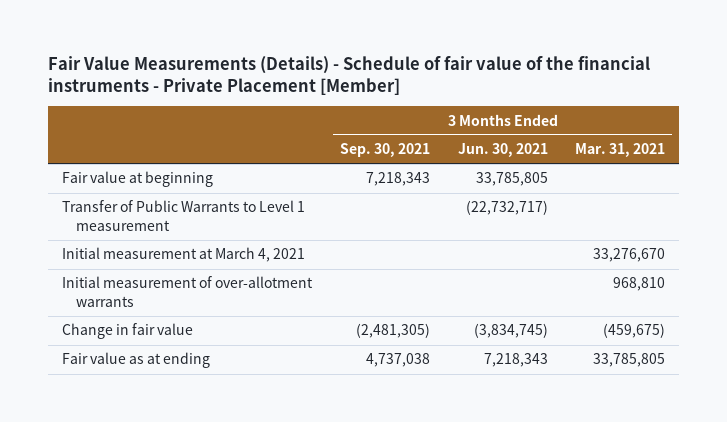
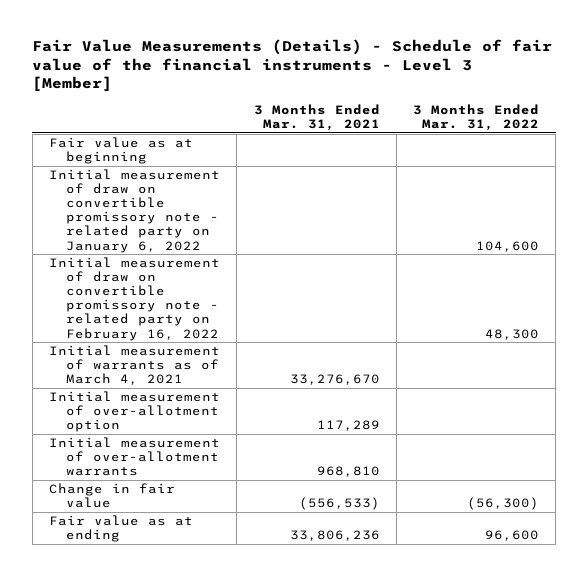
[48,56,651,96] Fair Value Measurements (Details) - Schedule of fair value of the financial instruments - Private Placement [Member] -> [32,39,553,92] Fair Value Measurements (Details) - Schedule of fair value of the financial instruments - Level 3 [Member]
[339,143,430,158] Sep. 30, 2021 -> none
[457,143,548,158] Jun. 30, 2021 -> none
none -> [413,103,540,131] 3 Months Ended Mar. 31, 2022
[61,200,305,231] Transfer of Public Warrants to Level 1 measurement -> none
[61,171,213,188] Fair value at beginning -> [49,137,194,165] Fair value as at beginning
none -> [49,169,221,253] Initial measurement of draw on convertible promissory note - related party on January 6, 2022
none -> [49,257,221,341] Initial measurement of draw on convertible promissory note - related party on February 16, 2022
[61,247,305,263] Initial measurement at March 4, 2021 -> [49,345,221,386] Initial measurement of warrants as of March 4, 2021
none -> [49,391,221,433] Initial measurement of over-allotment option
[603,323,666,339] (459,675) -> [298,497,380,511] (556,533)
[593,353,666,368] 33,785,805 -> [289,530,380,542] 33,806,236

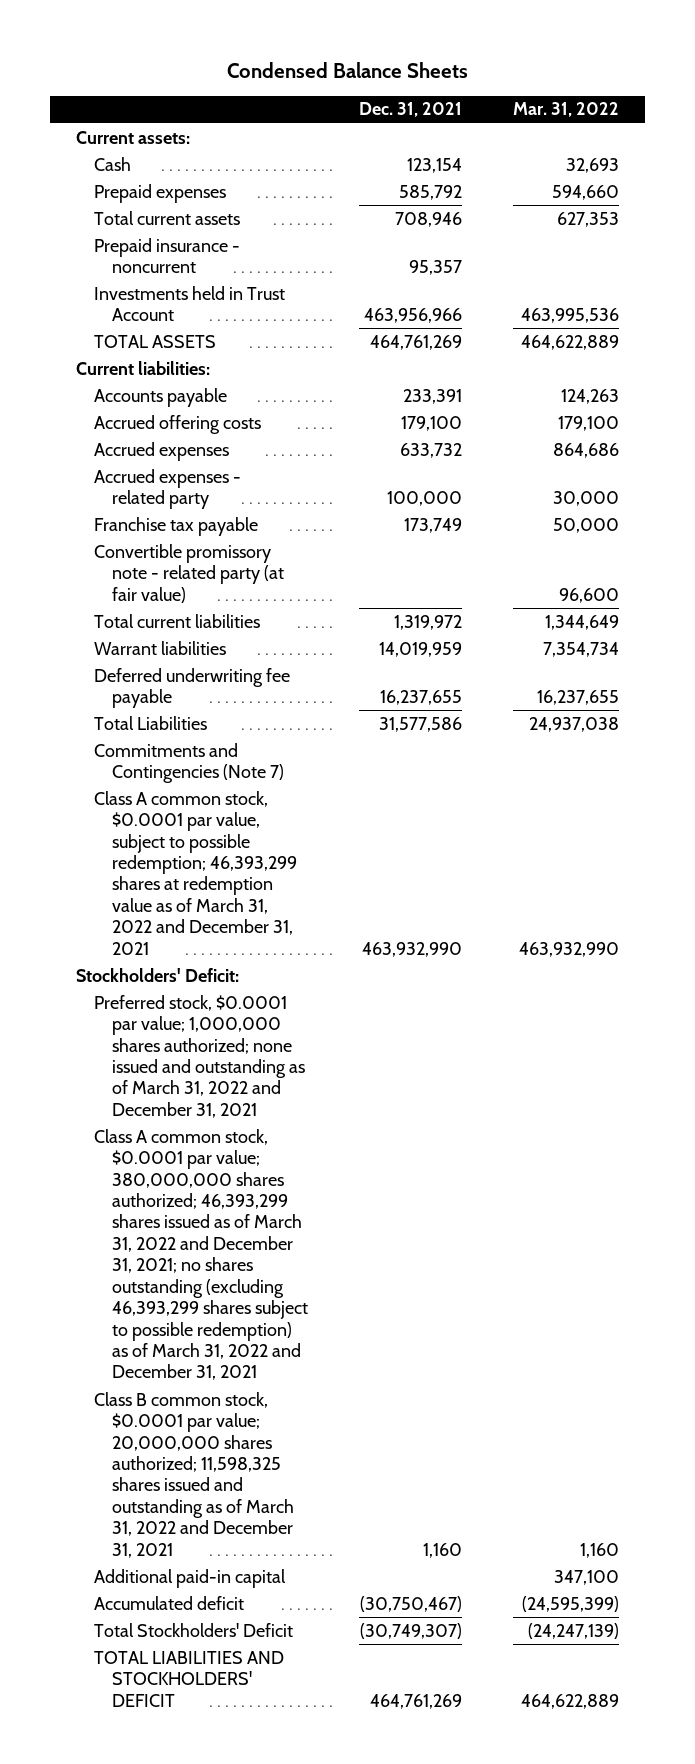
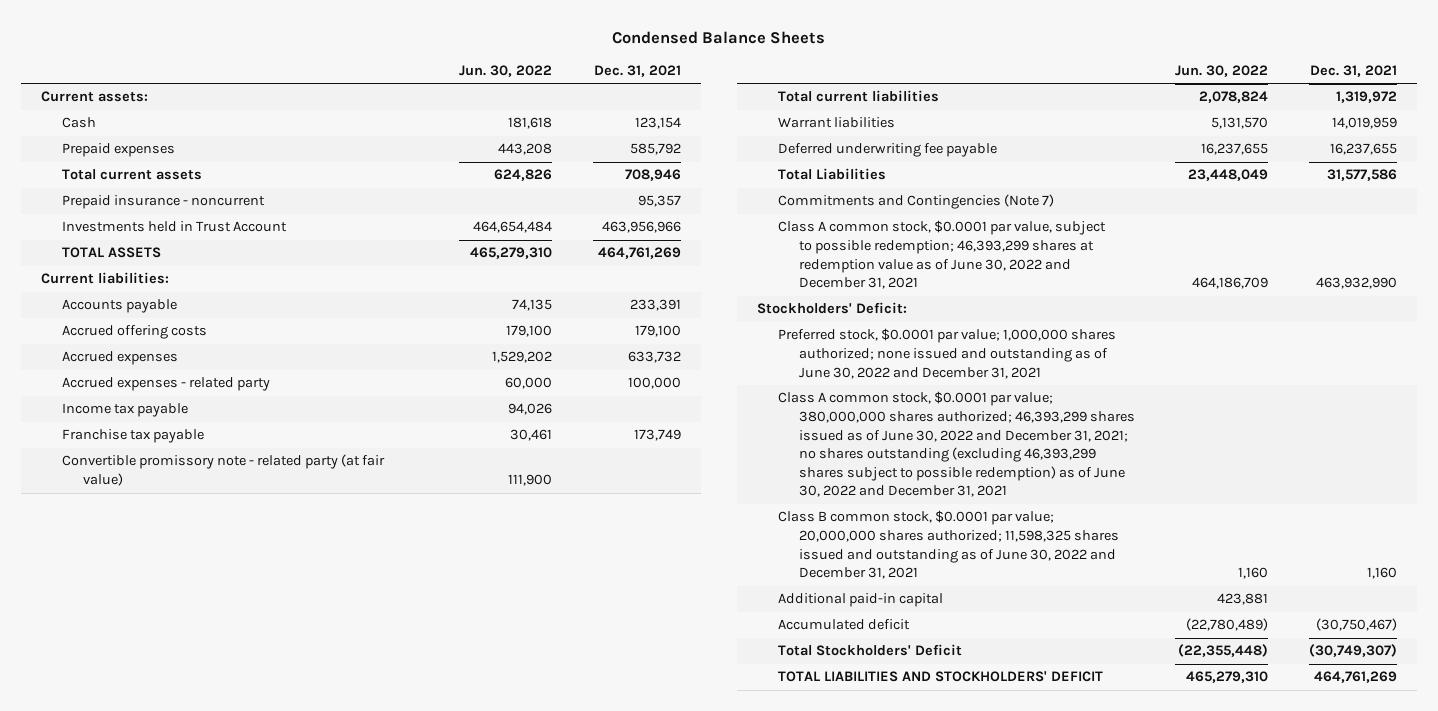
[513,102,620,118] Mar. 31, 2022 -> none
none -> [459,65,553,78] Jun. 30, 2022
none -> [62,403,189,418] Income tax payable
[93,790,297,955] Class A common stock, $0.0001 par value, subject to possible redemption; 46,393,299 shares at redemption value as of March 31, 2022 and December 31, 2021 -> [778,220,1107,290] Class A common stock, $0.0001 par value, subject to possible redemption; 46,393,299 shares at redemption value as of June 30, 2022 and December 31, 2021
[93,994,305,1118] Preferred stock, $0.0001 par value; 1,000,000 shares authorized; none issued and outstanding as of March 31, 2022 and December 31, 2021 -> [778,328,1117,379] Preferred stock, $0.0001 par value; 1,000,000 shares authorized; none issued and outstanding as of June 30, 2022 and December 31, 2021
[93,1128,308,1381] Class A common stock, $0.0001 par value; 380,000,000 shares authorized; 46,393,299 shares issued as of March 31, 2022 and December 31, 2021; no shares outstanding (excluding 46,393,299 shares subject to possible redemption) as of March 31, 2022 and December 31, 2021 -> [778,391,1135,498] Class A common stock, $0.0001 par value; 380,000,000 shares authorized; 46,393,299 shares issued as of June 30, 2022 and December 31, 2021; no shares outstanding (excluding 46,393,299 shares subject to possible redemption) as of June 30, 2022 and December 31, 2021
[93,1391,294,1558] Class B common stock, $0.0001 par value; 20,000,000 shares authorized; 11,598,325 shares issued and outstanding as of March 31, 2022 and December 31, 2021 -> [778,510,1119,580] Class B common stock, $0.0001 par value; 20,000,000 shares authorized; 11,598,325 shares issued and outstanding as of June 30, 2022 and December 31, 2021

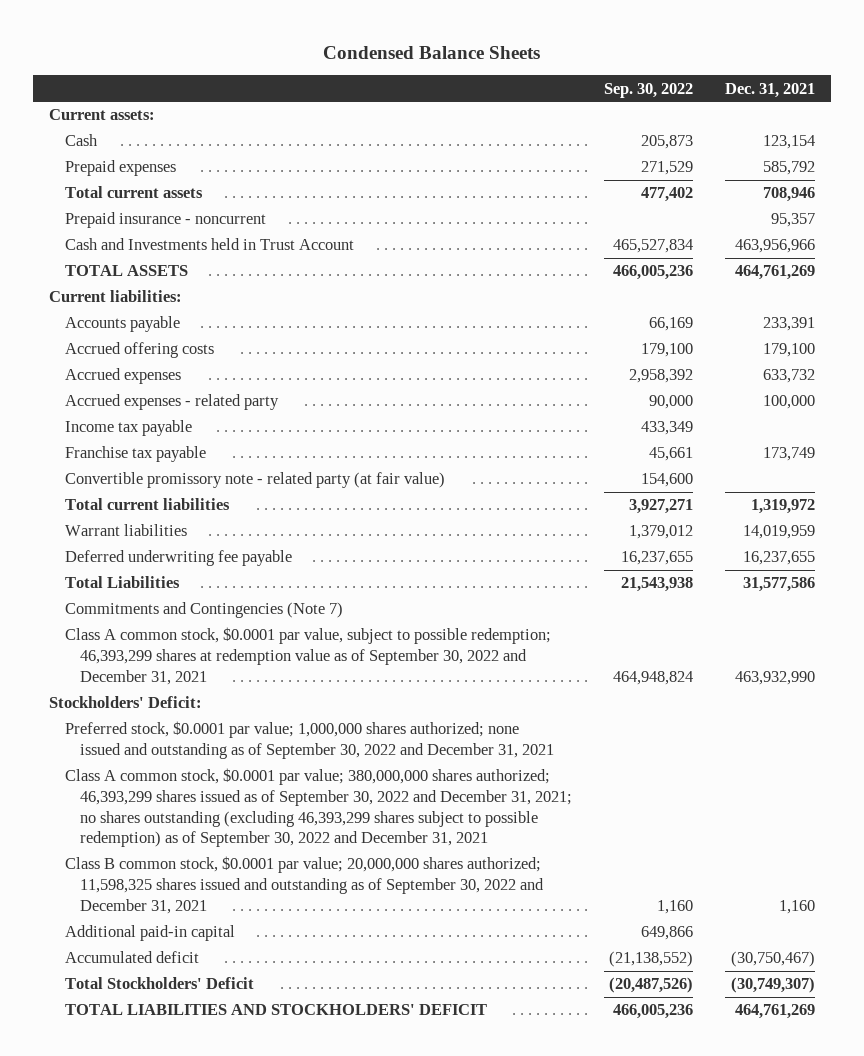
[459,65,553,78] Jun. 30, 2022 -> none
none -> [604,82,694,98] Sep. 30, 2022
[62,221,288,233] Investments held in Trust Account -> [64,238,354,251] Cash and Investments held in Trust Account
[778,220,1107,290] Class A common stock, $0.0001 par value, subject to possible redemption; 46,393,299 shares at redemption value as of June 30, 2022 and December 31, 2021 -> [64,627,551,685] Class A common stock, $0.0001 par value, subject to possible redemption; 46,393,299 shares at redemption value as of September 30, 2022 and December 31, 2021
[778,328,1117,379] Preferred stock, $0.0001 par value; 1,000,000 shares authorized; none issued and outstanding as of June 30, 2022 and December 31, 2021 -> [64,721,555,760] Preferred stock, $0.0001 par value; 1,000,000 shares authorized; none issued and outstanding as of September 30, 2022 and December 31, 2021
[778,391,1135,498] Class A common stock, $0.0001 par value; 380,000,000 shares authorized; 46,393,299 shares issued as of June 30, 2022 and December 31, 2021; no shares outstanding (excluding 46,393,299 shares subject to possible redemption) as of June 30, 2022 and December 31, 2021 -> [64,768,573,848] Class A common stock, $0.0001 par value; 380,000,000 shares authorized; 46,393,299 shares issued as of September 30, 2022 and December 31, 2021; no shares outstanding (excluding 46,393,299 shares subject to possible redemption) as of September 30, 2022 and December 31, 2021
[778,510,1119,580] Class B common stock, $0.0001 par value; 20,000,000 shares authorized; 11,598,325 shares issued and outstanding as of June 30, 2022 and December 31, 2021 -> [64,856,545,914] Class B common stock, $0.0001 par value; 20,000,000 shares authorized; 11,598,325 shares issued and outstanding as of September 30, 2022 and December 31, 2021

